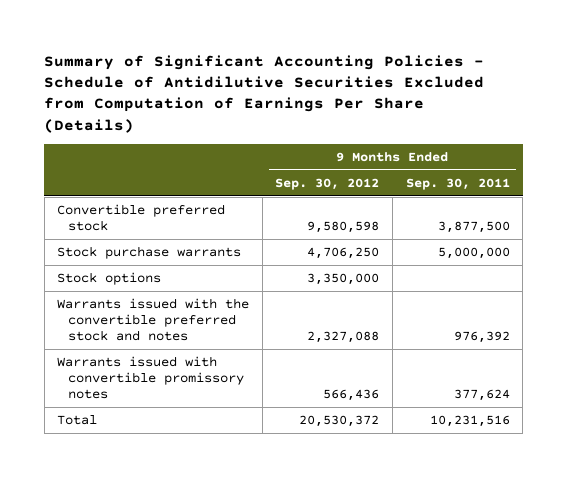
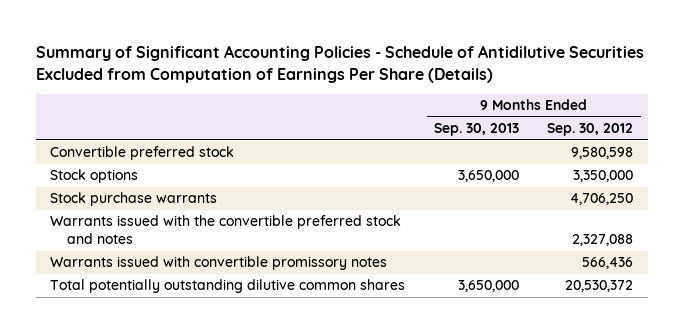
[405,177,510,190] Sep. 30, 2011 -> none
none -> [433,123,519,137] Sep. 30, 2013
[57,246,242,260] Stock purchase warrants -> [50,192,218,207] Stock purchase warrants
[57,415,98,426] Total -> [50,279,406,294] Total potentially outstanding dilutive common shares

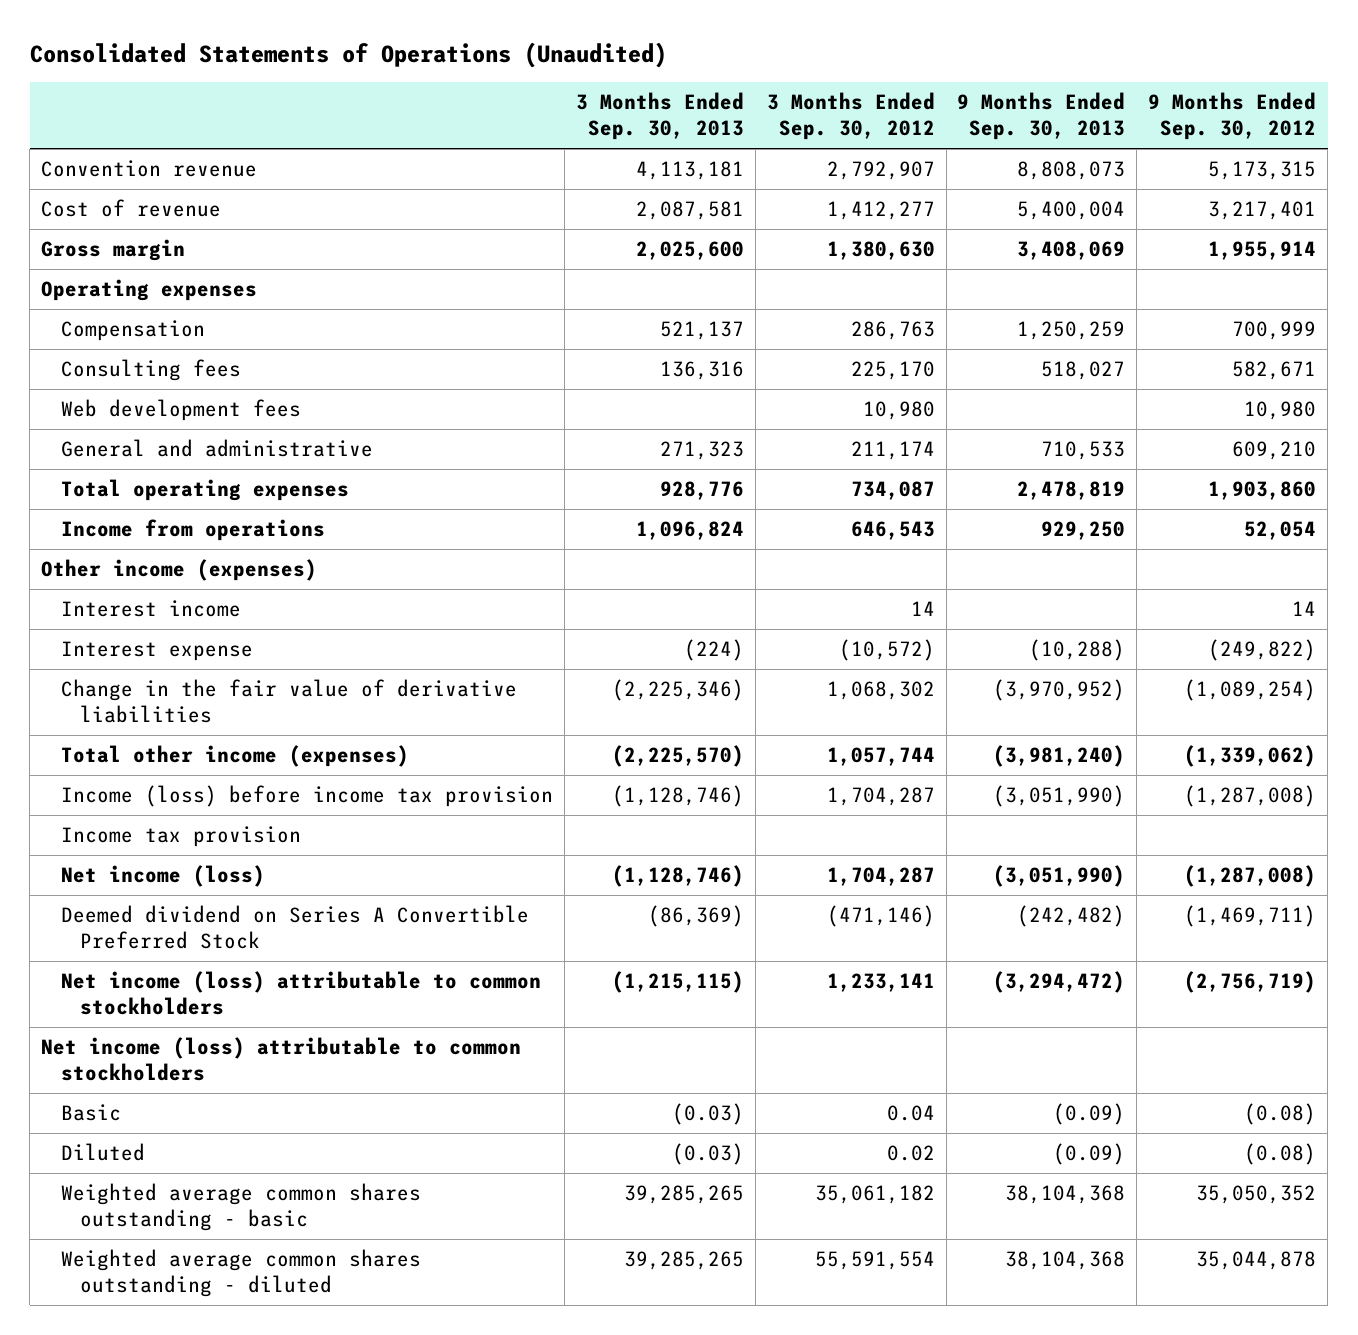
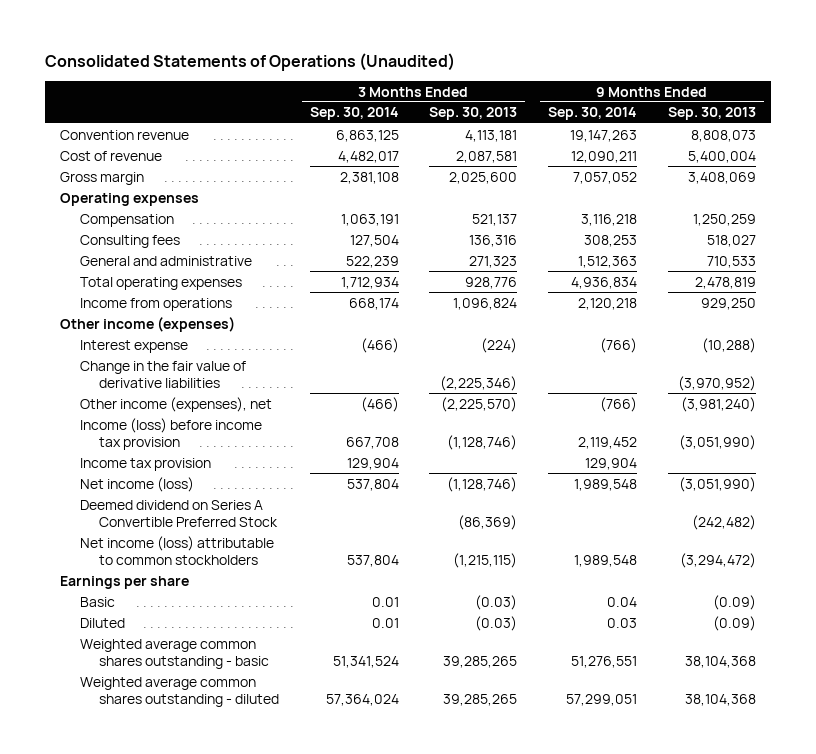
[766,92,935,141] 3 Months Ended Sep. 30, 2012 -> none
[1148,92,1317,141] 9 Months Ended Sep. 30, 2012 -> none
none -> [309,107,399,121] Sep. 30, 2014
none -> [548,107,638,121] Sep. 30, 2014
[60,399,301,422] Web development fees -> none
[60,600,241,618] Interest income -> none
[60,745,409,768] Total other income (expenses) -> [79,396,272,412] Other income (expenses), net
[41,1037,522,1082] Net income (loss) attributable to common stockholders -> none
none -> [60,575,190,589] Earnings per share

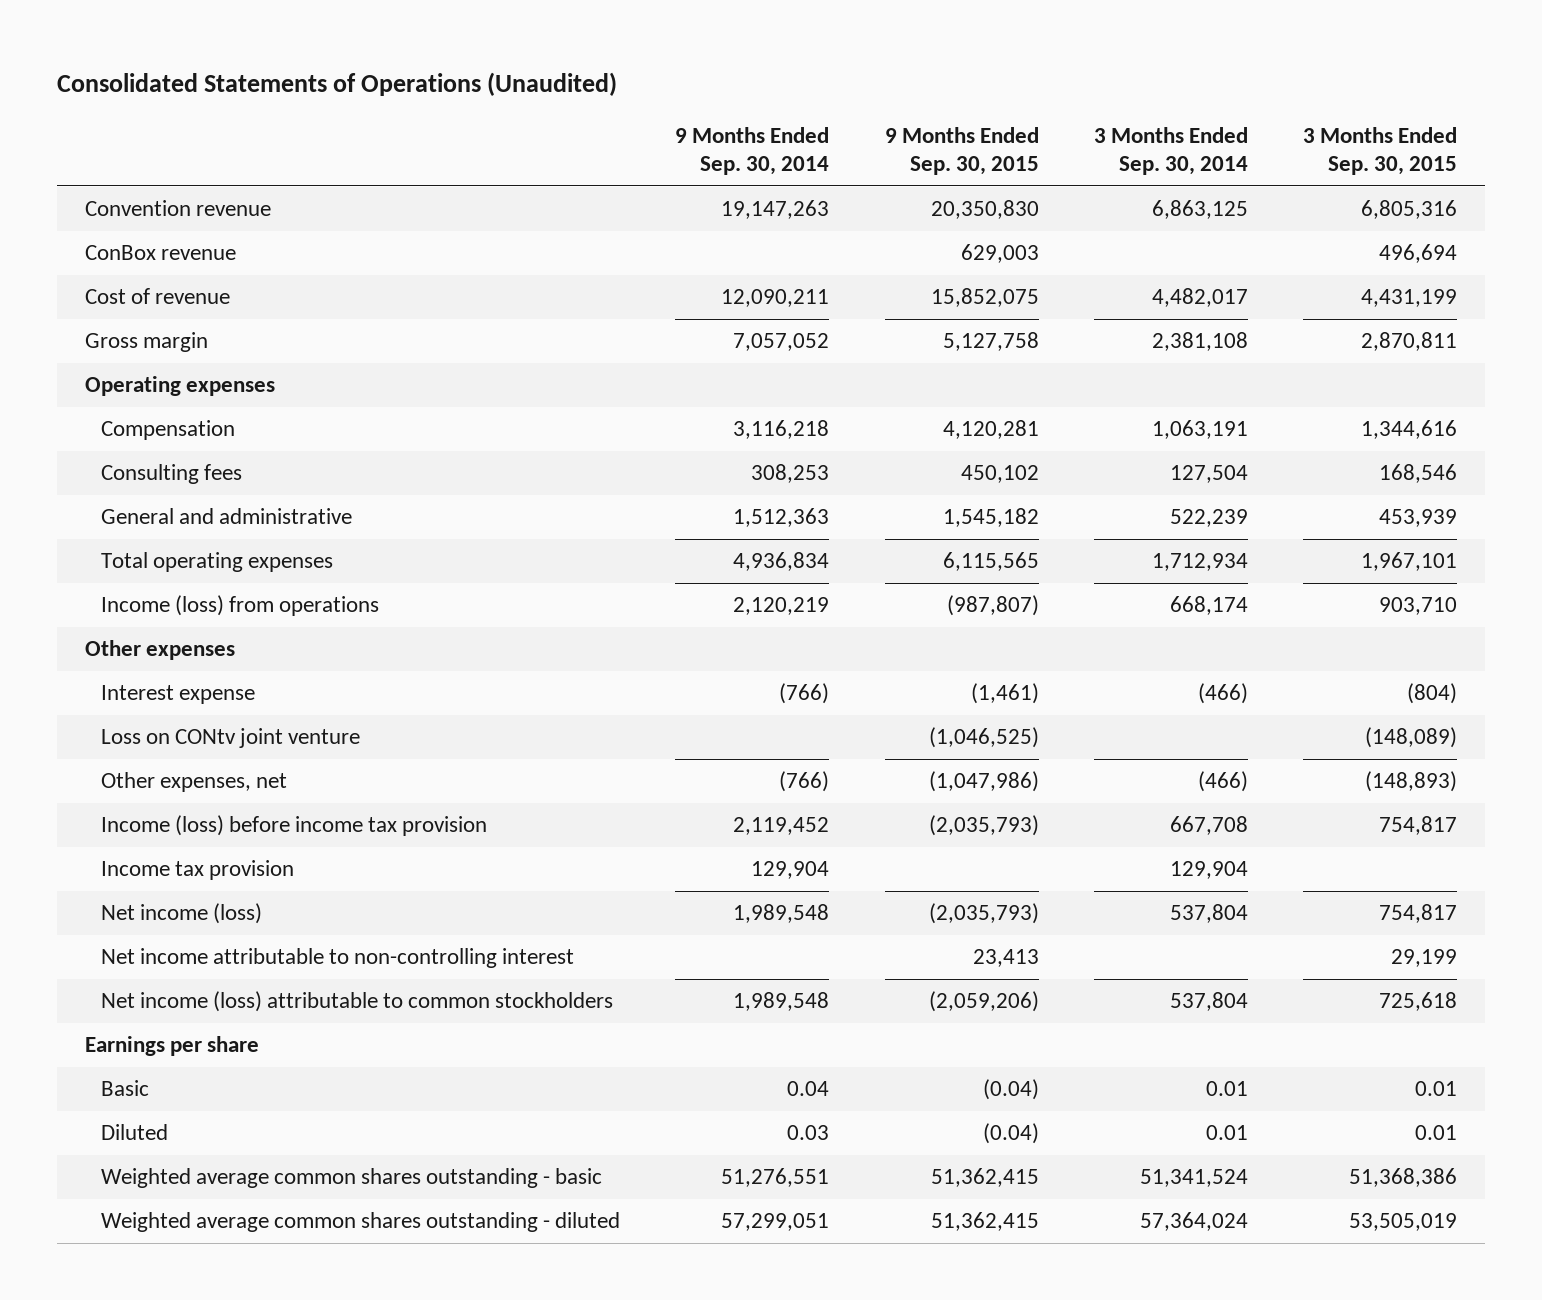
[429,107,518,121] Sep. 30, 2013 -> none
[667,107,756,121] Sep. 30, 2013 -> none
none -> [884,127,1039,175] 9 Months Ended Sep. 30, 2015
none -> [1302,127,1457,175] 3 Months Ended Sep. 30, 2015
none -> [84,245,236,261] ConBox revenue
[79,297,232,311] Income from operations -> [101,595,380,617] Income (loss) from operations
[578,297,638,310] 2,120,218 -> [733,597,830,616] 2,120,219
[60,316,236,332] Other income (expenses) -> [84,640,235,661] Other expenses
[79,360,246,388] Change in the fair value of derivative liabilities -> none
none -> [101,728,361,749] Loss on CONtv joint venture
[79,396,272,412] Other income (expenses), net -> [101,772,288,793] Other expenses, net
[79,499,278,527] Deemed dividend on Series A Convertible Preferred Stock -> none
none -> [101,948,575,969] Net income attributable to non-controlling interest

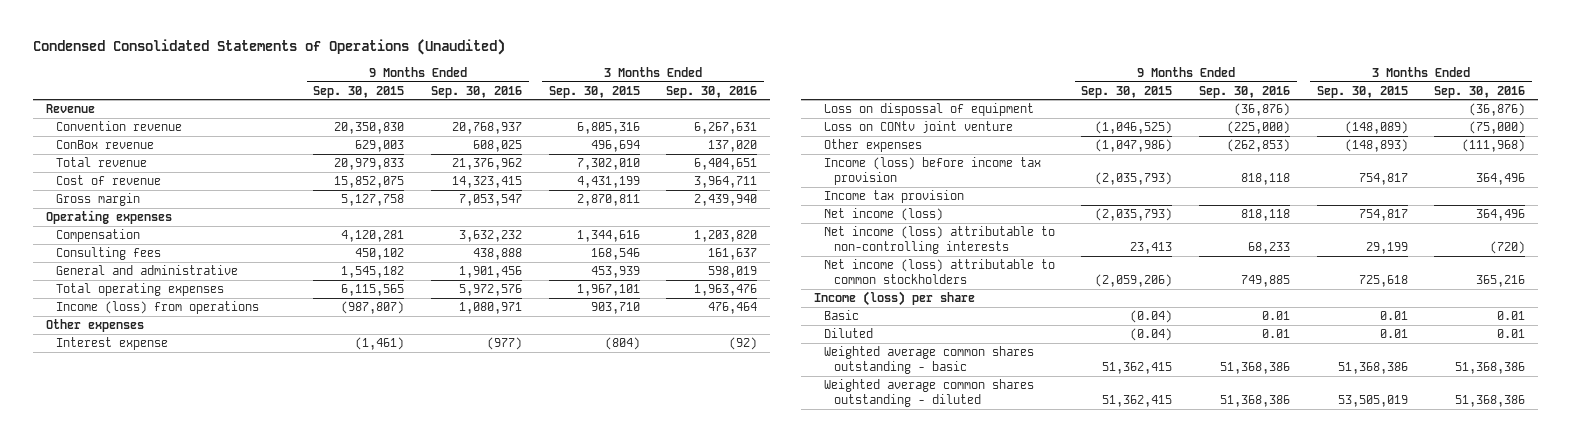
[57,71,618,96] Consolidated Statements of Operations (Unaudited) -> [32,39,505,56] Condensed Consolidated Statements of Operations (Unaudited)
[675,127,830,175] 9 Months Ended Sep. 30, 2014 -> none
[1093,127,1248,175] 3 Months Ended Sep. 30, 2014 -> none
none -> [430,85,522,98] Sep. 30, 2016
none -> [666,85,758,98] Sep. 30, 2016
none -> [45,104,95,114] Revenue
none -> [55,157,147,168] Total revenue
none -> [823,103,1034,117] Loss on dispossal of equipment
[101,772,288,793] Other expenses, net -> [823,139,922,153] Other expenses
[101,948,575,969] Net income attributable to non-controlling interest -> [823,226,1055,255] Net income (loss) attributable to non-controlling interests
[84,1036,259,1057] Earnings per share -> [813,291,975,307] Income (loss) per share

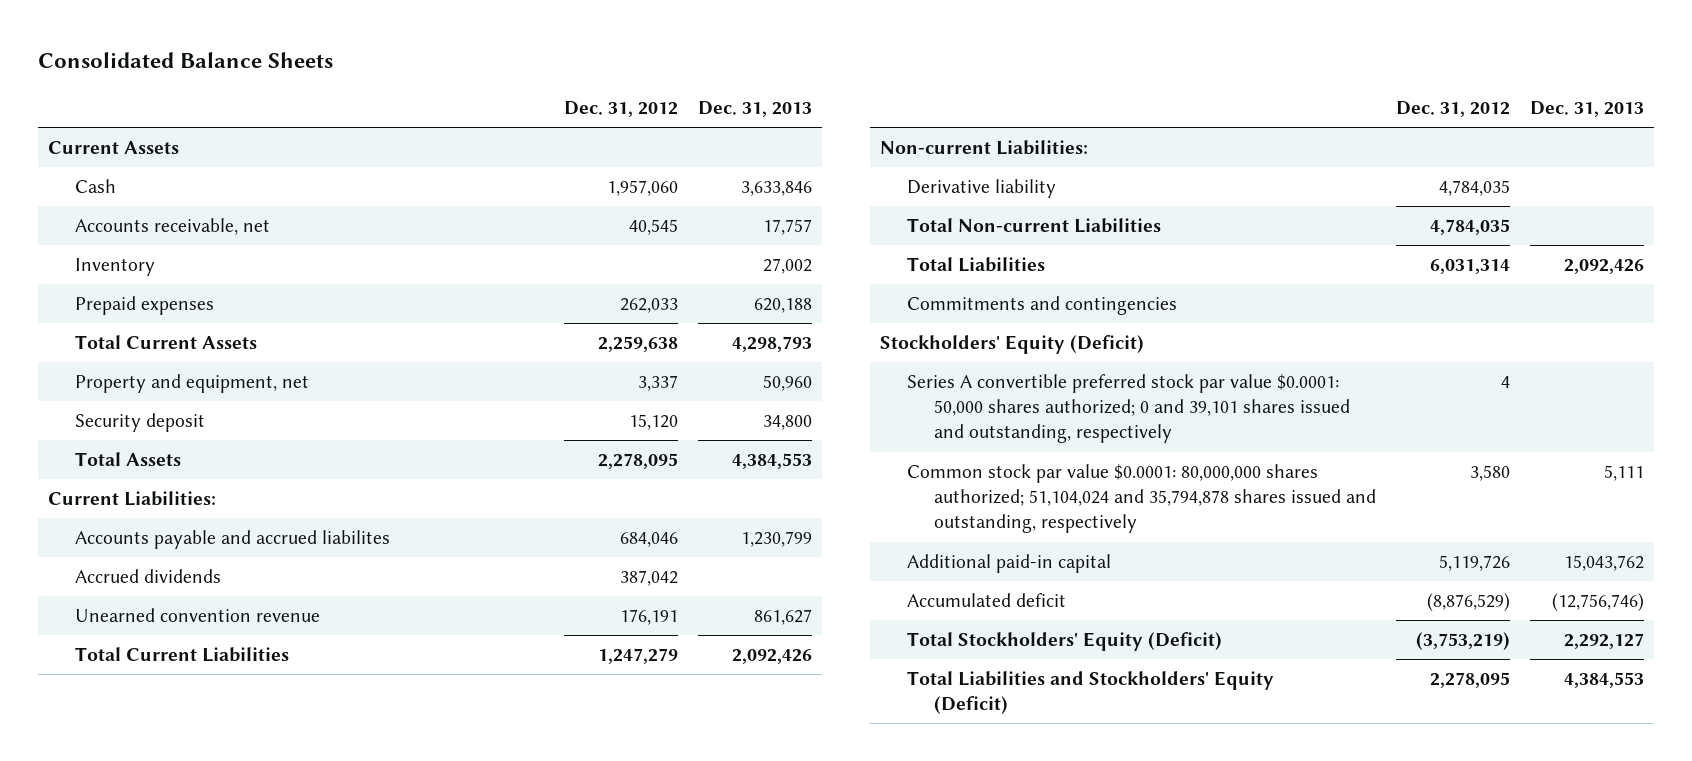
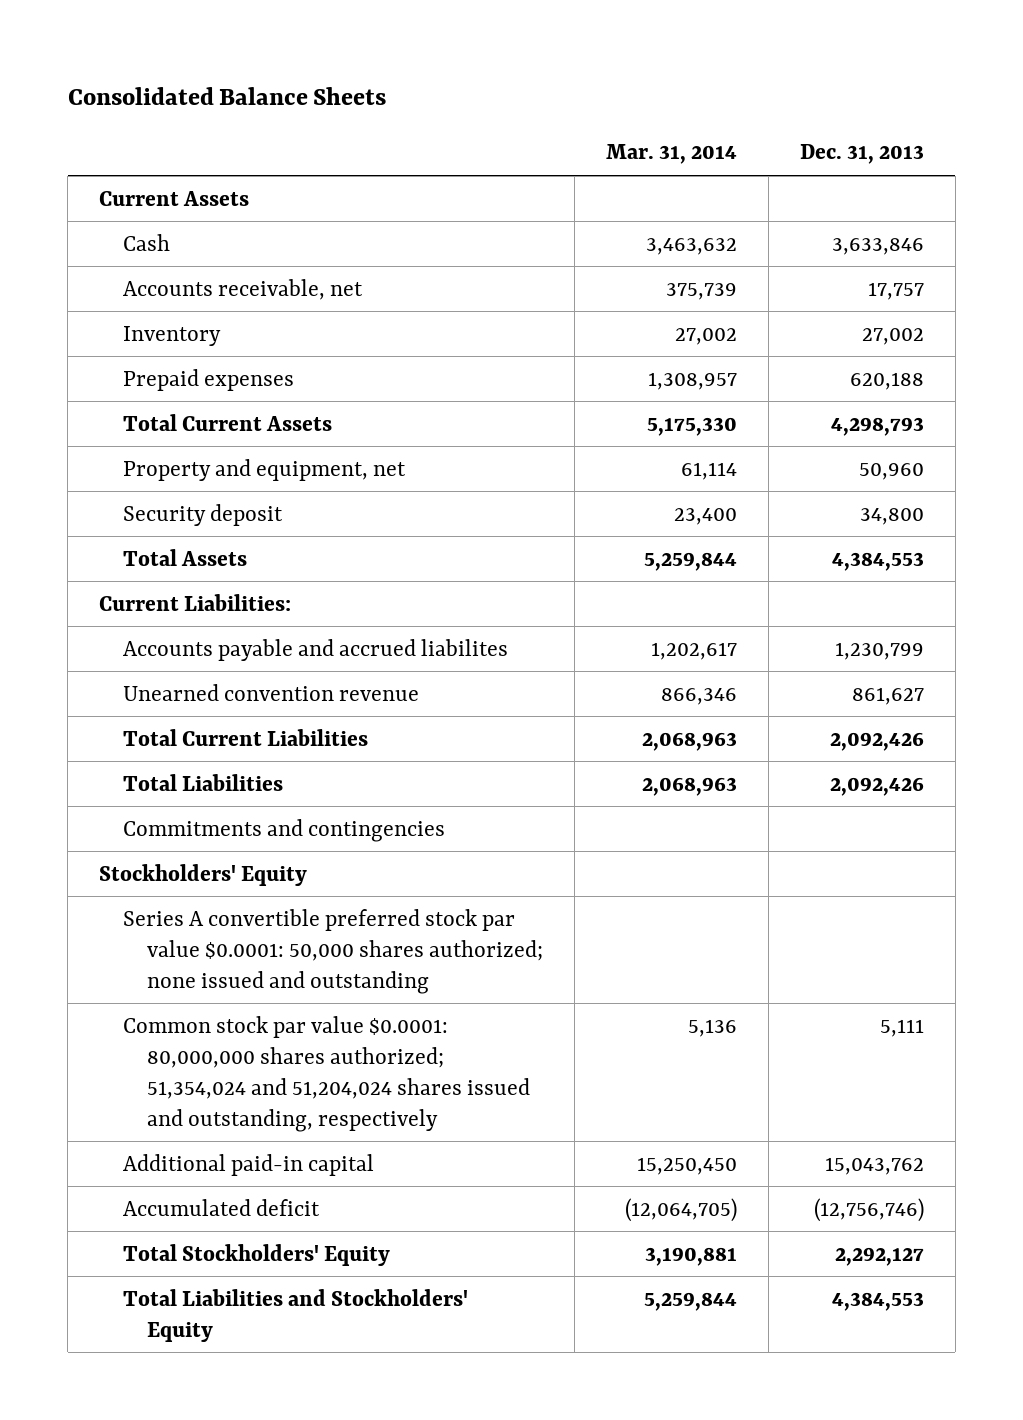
[563,100,678,117] Dec. 31, 2012 -> none
none -> [605,144,737,165] Mar. 31, 2014
[74,568,221,583] Accrued dividends -> none
[880,139,1089,155] Non-current Liabilities: -> none
[907,178,1057,198] Derivative liability -> none
[907,217,1162,233] Total Non-current Liabilities -> none
[880,334,1145,354] Stockholders' Equity (Deficit) -> [99,863,308,886] Stockholders' Equity
[907,373,1351,444] Series A convertible preferred stock par value $0.0001: 50,000 shares authorized; 0 and 39,101 shares issued and outstanding, respectively -> [122,908,543,994] Series A convertible preferred stock par value $0.0001: 50,000 shares authorized; none issued and outstanding
[907,463,1377,534] Common stock par value $0.0001: 80,000,000 shares authorized; 51,104,024 and 35,794,878 shares issued and outstanding, respectively -> [122,1015,530,1132] Common stock par value $0.0001: 80,000,000 shares authorized; 51,354,024 and 51,204,024 shares issued and outstanding, respectively
[907,631,1223,651] Total Stockholders' Equity (Deficit) -> [122,1243,390,1266] Total Stockholders' Equity
[907,670,1275,715] Total Liabilities and Stockholders' Equity (Deficit) -> [122,1288,468,1342] Total Liabilities and Stockholders' Equity

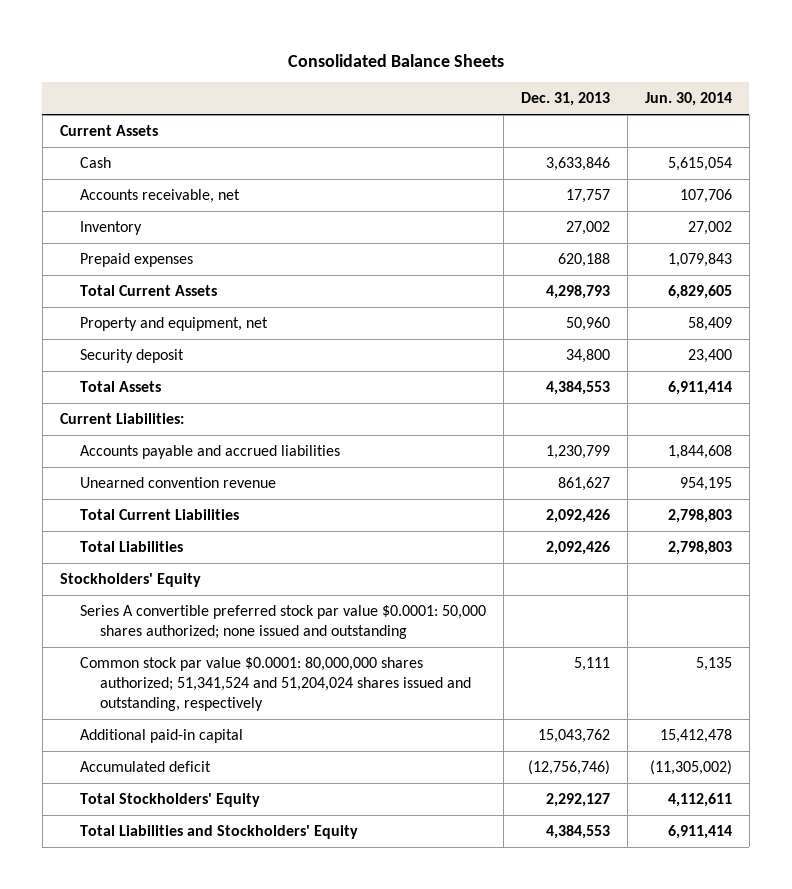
[605,144,737,165] Mar. 31, 2014 -> none
none -> [644,92,732,107] Jun. 30, 2014
[122,638,508,661] Accounts payable and accrued liabilites -> [79,445,340,460] Accounts payable and accrued liabilities
[122,818,445,842] Commitments and contingencies -> none
[122,1015,530,1132] Common stock par value $0.0001: 80,000,000 shares authorized; 51,354,024 and 51,204,024 shares issued and outstanding, respectively -> [79,657,471,712] Common stock par value $0.0001: 80,000,000 shares authorized; 51,341,524 and 51,204,024 shares issued and outstanding, respectively

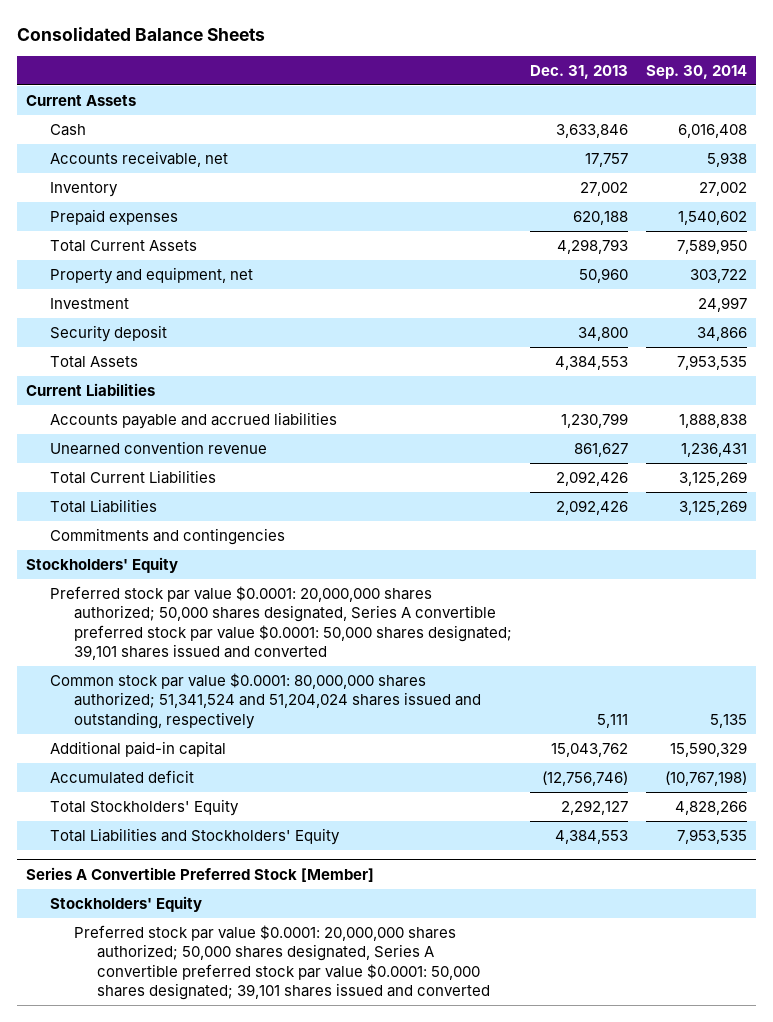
[644,92,732,107] Jun. 30, 2014 -> none
none -> [645,64,747,79] Sep. 30, 2014
none -> [49,298,129,310] Investment
[59,413,184,425] Current Liabilities: -> [26,383,156,397] Current Liabilities
none -> [49,528,285,546] Commitments and contingencies
[79,605,486,640] Series A convertible preferred stock par value $0.0001: 50,000 shares authorized; none issued and outstanding -> [49,586,512,660] Preferred stock par value $0.0001: 20,000,000 shares authorized; 50,000 shares designated, Series A convertible preferred stock par value $0.0001: 50,000 shares designated; 39,101 shares issued and converted
none -> [26,866,375,882] Series A Convertible Preferred Stock [Member]
none -> [49,896,202,913] Stockholders' Equity
none -> [73,925,491,1000] Preferred stock par value $0.0001: 20,000,000 shares authorized; 50,000 shares designated, Series A convertible preferred stock par value $0.0001: 50,000 shares designated; 39,101 shares issued and converted

